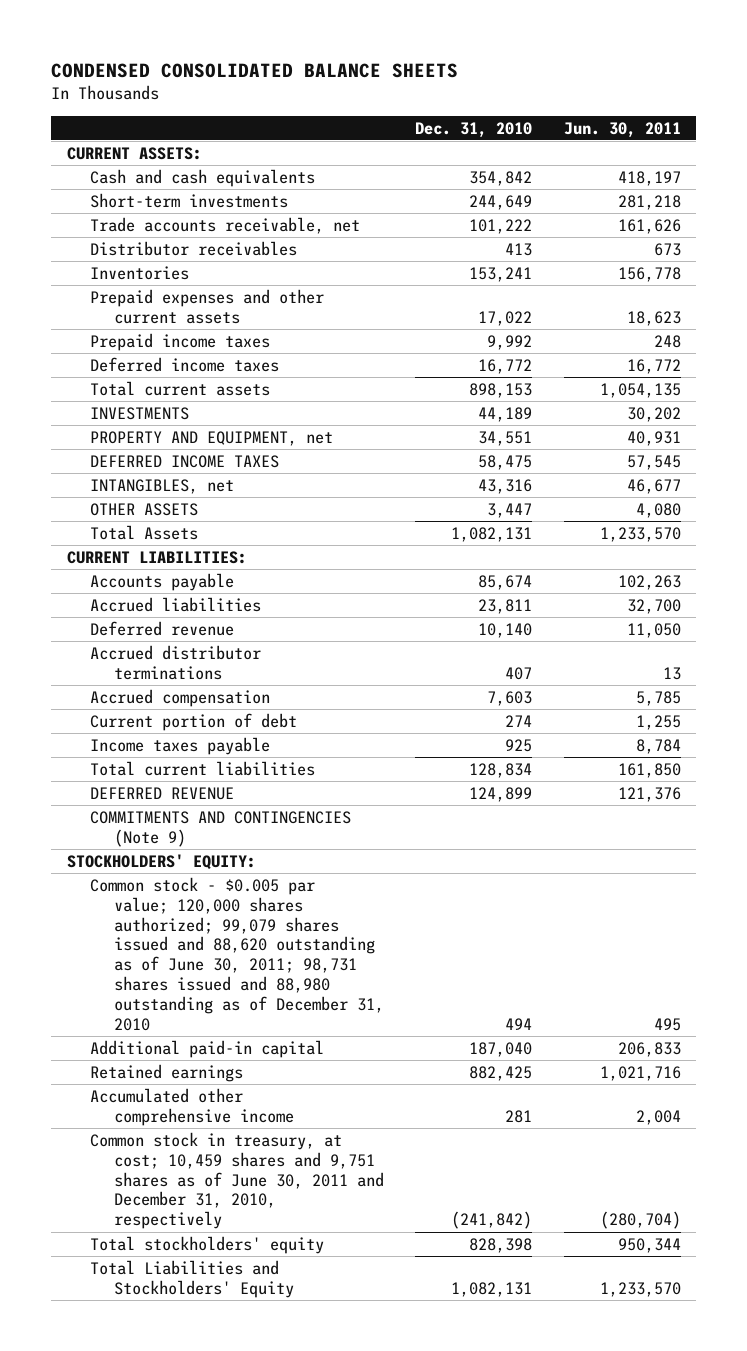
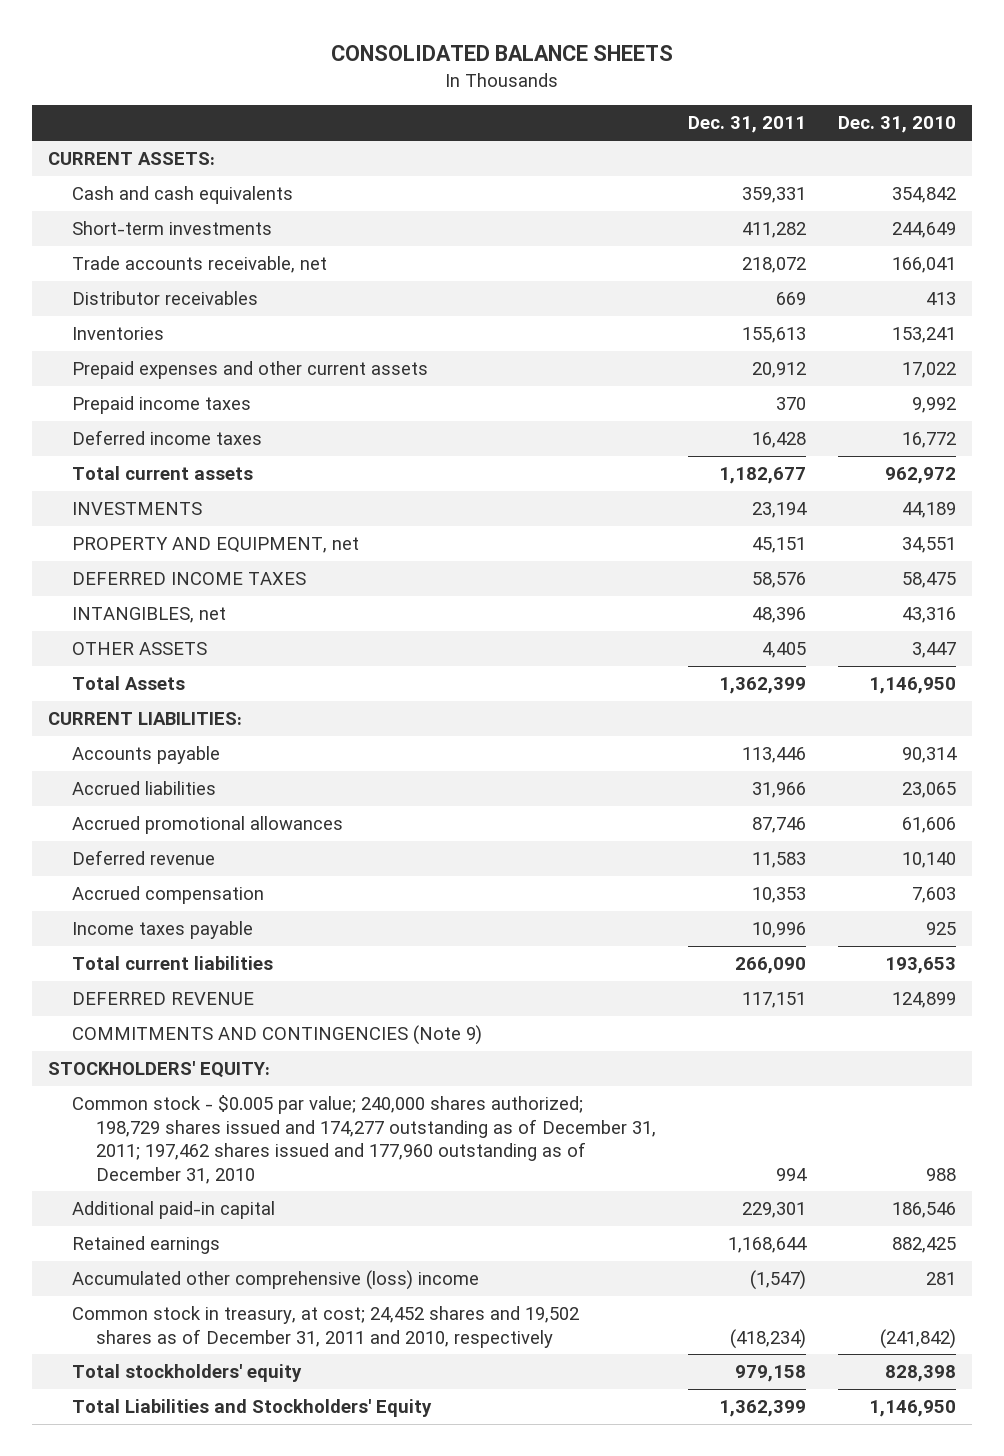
[51,62,459,78] CONDENSED CONSOLIDATED BALANCE SHEETS -> [331,45,674,62] CONSOLIDATED BALANCE SHEETS
[563,121,681,138] Jun. 30, 2011 -> none
none -> [687,116,806,134] Dec. 31, 2011
[469,218,533,234] 101,222 -> [891,257,956,274] 166,041
[469,382,533,398] 898,153 -> [884,467,956,485] 962,972
[451,526,533,542] 1,082,131 -> [868,677,956,695] 1,146,950
[478,574,533,590] 85,674 -> [901,747,957,764] 90,314
[478,598,533,614] 23,811 -> [901,782,956,799] 23,065
none -> [71,816,343,835] Accrued promotional allowances
[90,644,262,680] Accrued distributor terminations -> none
[90,712,298,731] Current portion of debt -> none
[469,762,533,778] 128,834 -> [884,957,956,975] 193,653
[90,876,384,1031] Common stock - $0.005 par value; 120,000 shares authorized; 99,079 shares issued and 88,620 outstanding as of June 30, 2011; 98,731 shares issued and 88,980 outstanding as of December 31, 2010 -> none
none -> [71,1095,656,1184] Common stock - $0.005 par value; 240,000 shares authorized; 198,729 shares issued and 174,277 outstanding as of December 31, 2011; 197,462 shares issued and 177,960 outstanding as of December 31, 2010
[469,1041,533,1057] 187,040 -> [891,1202,956,1219] 186,546
[90,1087,294,1126] Accumulated other comprehensive income -> [71,1270,479,1291] Accumulated other comprehensive (loss) income
[90,1131,384,1230] Common stock in treasury, at cost; 10,459 shares and 9,751 shares as of June 30, 2011 and December 31, 2010, respectively -> [71,1306,579,1348] Common stock in treasury, at cost; 24,452 shares and 19,502 shares as of December 31, 2011 and 2010, respectively
[451,1281,533,1297] 1,082,131 -> [868,1400,956,1418] 1,146,950

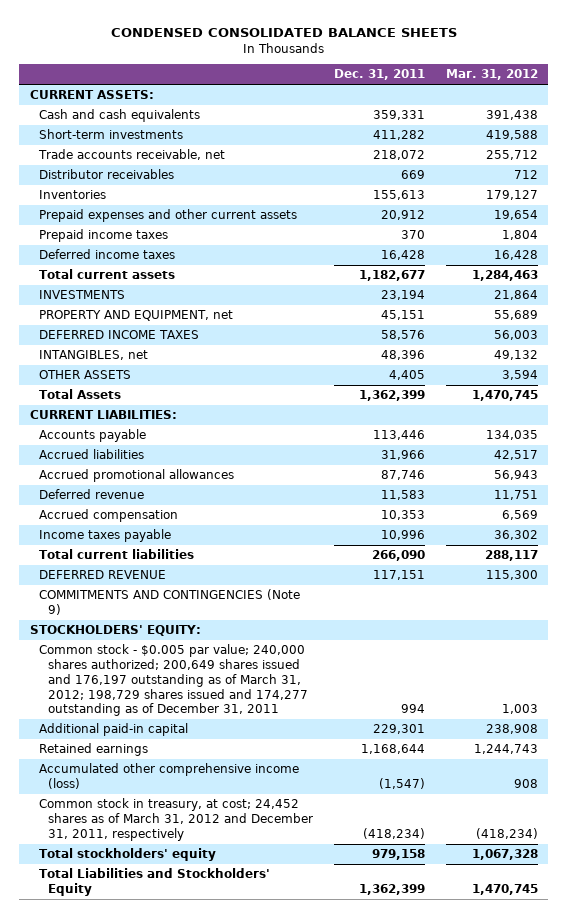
[331,45,674,62] CONSOLIDATED BALANCE SHEETS -> [110,28,457,38] CONDENSED CONSOLIDATED BALANCE SHEETS
[837,116,956,134] Dec. 31, 2010 -> none
none -> [445,69,538,81] Mar. 31, 2012
[71,1095,656,1184] Common stock - $0.005 par value; 240,000 shares authorized; 198,729 shares issued and 174,277 outstanding as of December 31, 2011; 197,462 shares issued and 177,960 outstanding as of December 31, 2010 -> [38,644,308,717] Common stock - $0.005 par value; 240,000 shares authorized; 200,649 shares issued and 176,197 outstanding as of March 31, 2012; 198,729 shares issued and 174,277 outstanding as of December 31, 2011
[71,1270,479,1291] Accumulated other comprehensive (loss) income -> [38,763,299,790] Accumulated other comprehensive income (loss)
[71,1306,579,1348] Common stock in treasury, at cost; 24,452 shares and 19,502 shares as of December 31, 2011 and 2010, respectively -> [38,798,313,841] Common stock in treasury, at cost; 24,452 shares as of March 31, 2012 and December 31, 2011, respectively

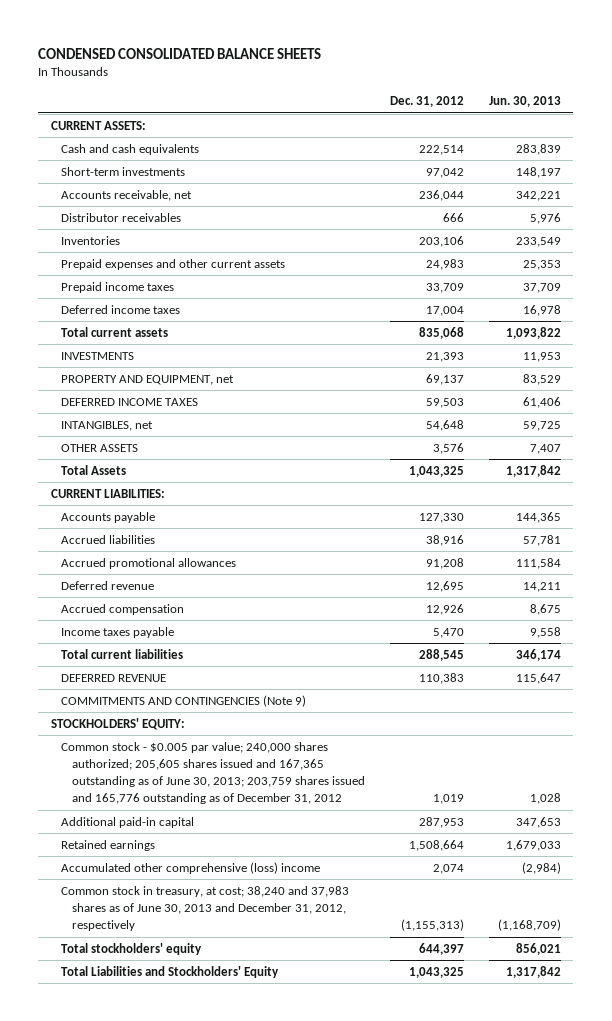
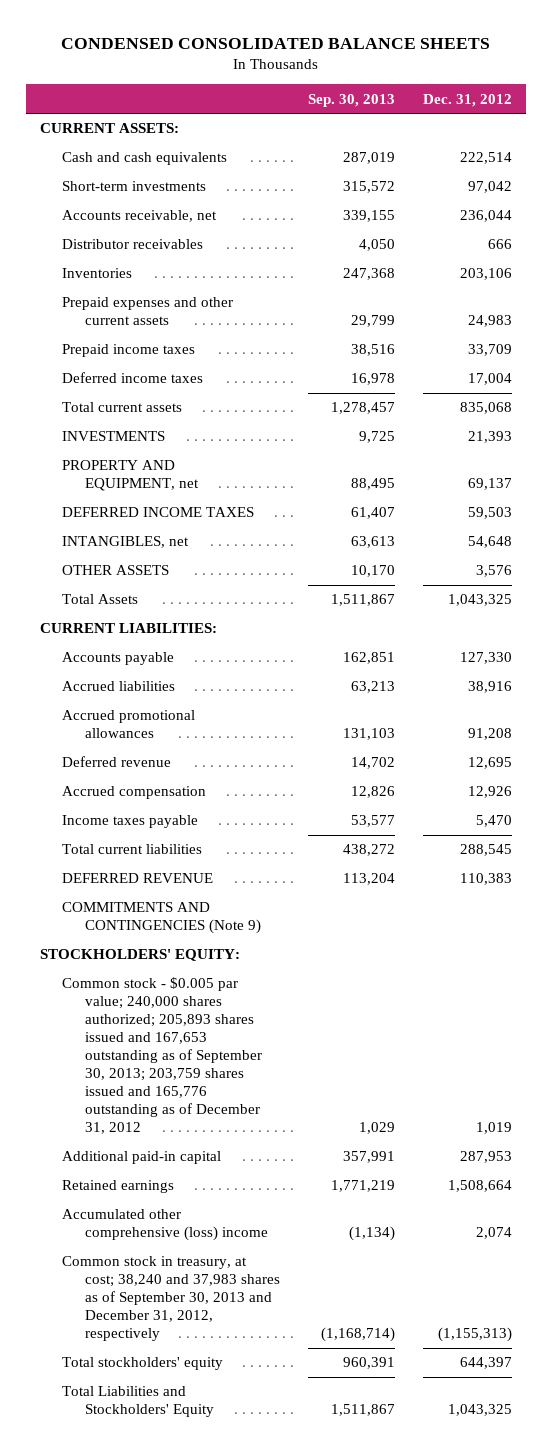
[488,96,561,108] Jun. 30, 2013 -> none
none -> [307,93,395,107] Sep. 30, 2013
[61,742,365,805] Common stock - $0.005 par value; 240,000 shares authorized; 205,605 shares issued and 167,365 outstanding as of June 30, 2013; 203,759 shares issued and 165,776 outstanding as of December 31, 2012 -> [62,977,262,1135] Common stock - $0.005 par value; 240,000 shares authorized; 205,893 shares issued and 167,653 outstanding as of September 30, 2013; 203,759 shares issued and 165,776 outstanding as of December 31, 2012
[61,886,350,932] Common stock in treasury, at cost; 38,240 and 37,983 shares as of June 30, 2013 and December 31, 2012, respectively -> [62,1256,280,1342] Common stock in treasury, at cost; 38,240 and 37,983 shares as of September 30, 2013 and December 31, 2012, respectively

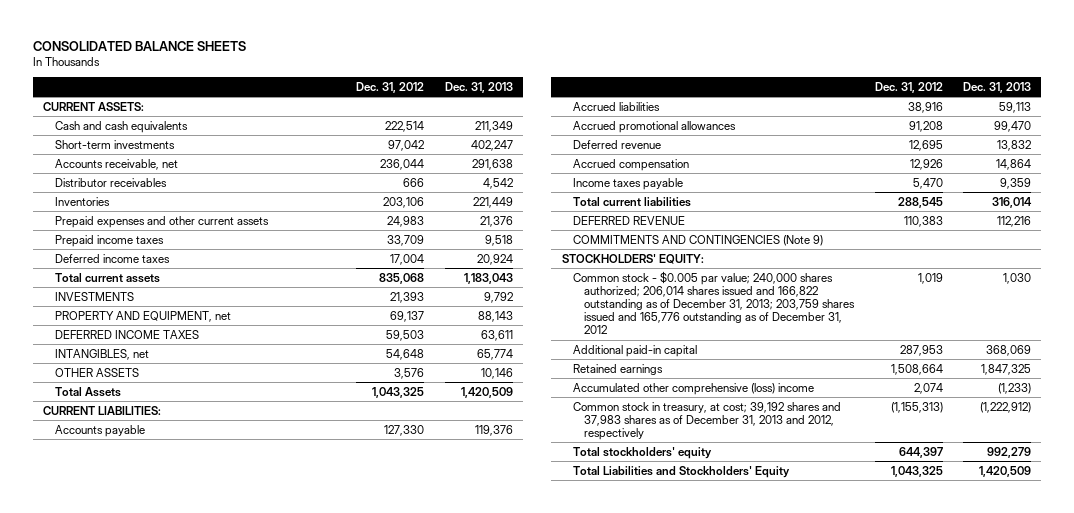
[60,38,490,50] CONDENSED CONSOLIDATED BALANCE SHEETS -> [33,40,247,51] CONSOLIDATED BALANCE SHEETS
[307,93,395,107] Sep. 30, 2013 -> none
none -> [444,81,513,93] Dec. 31, 2013
[62,977,262,1135] Common stock - $0.005 par value; 240,000 shares authorized; 205,893 shares issued and 167,653 outstanding as of September 30, 2013; 203,759 shares issued and 165,776 outstanding as of December 31, 2012 -> [572,270,856,335] Common stock - $0.005 par value; 240,000 shares authorized; 206,014 shares issued and 166,822 outstanding as of December 31, 2013; 203,759 shares issued and 165,776 outstanding as of December 31, 2012
[62,1256,280,1342] Common stock in treasury, at cost; 38,240 and 37,983 shares as of September 30, 2013 and December 31, 2012, respectively -> [572,401,841,441] Common stock in treasury, at cost; 39,192 shares and 37,983 shares as of December 31, 2013 and 2012, respectively

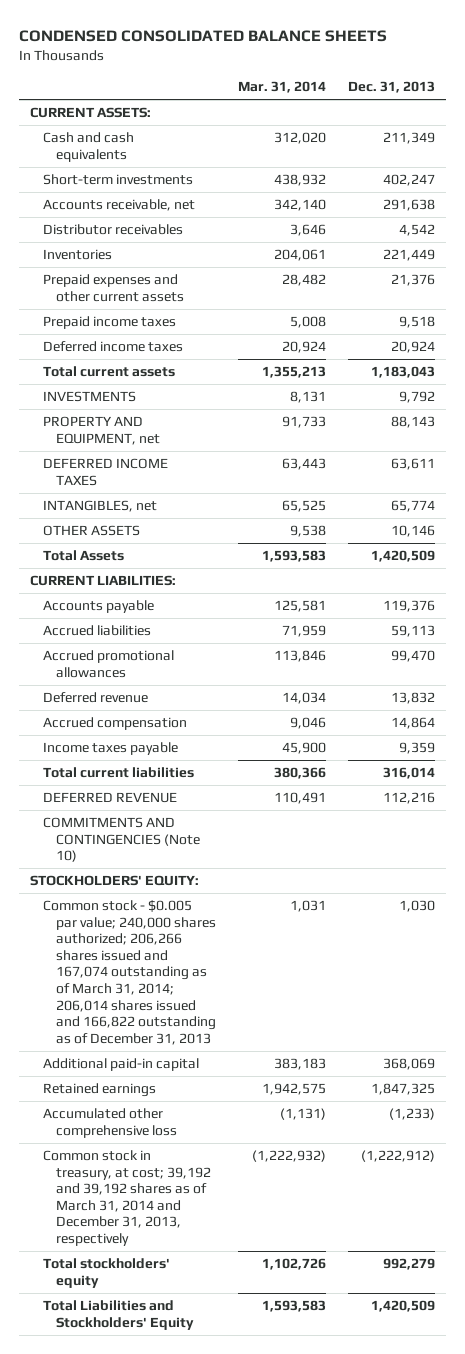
[33,40,247,51] CONSOLIDATED BALANCE SHEETS -> [19,30,388,43] CONDENSED CONSOLIDATED BALANCE SHEETS
[356,81,425,93] Dec. 31, 2012 -> none
none -> [237,81,326,94] Mar. 31, 2014
[572,234,823,246] COMMITMENTS AND CONTINGENCIES (Note 9) -> [43,817,200,863] COMMITMENTS AND CONTINGENCIES (Note 10)
[572,270,856,335] Common stock - $0.005 par value; 240,000 shares authorized; 206,014 shares issued and 166,822 outstanding as of December 31, 2013; 203,759 shares issued and 165,776 outstanding as of December 31, 2012 -> [43,900,216,1045] Common stock - $0.005 par value; 240,000 shares authorized; 206,266 shares issued and 167,074 outstanding as of March 31, 2014; 206,014 shares issued and 166,822 outstanding as of December 31, 2013
[572,382,814,395] Accumulated other comprehensive (loss) income -> [43,1108,177,1138] Accumulated other comprehensive loss
[572,401,841,441] Common stock in treasury, at cost; 39,192 shares and 37,983 shares as of December 31, 2013 and 2012, respectively -> [43,1150,211,1247] Common stock in treasury, at cost; 39,192 and 39,192 shares as of March 31, 2014 and December 31, 2013, respectively

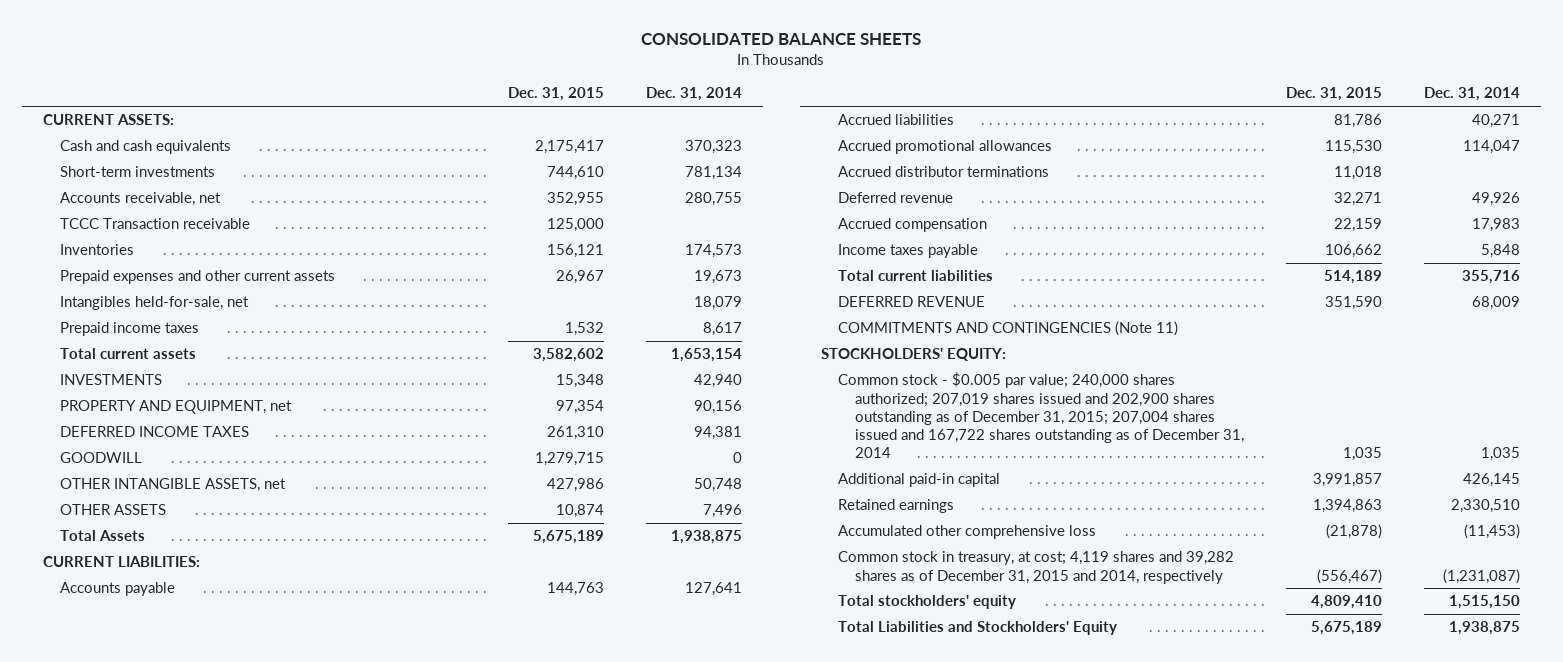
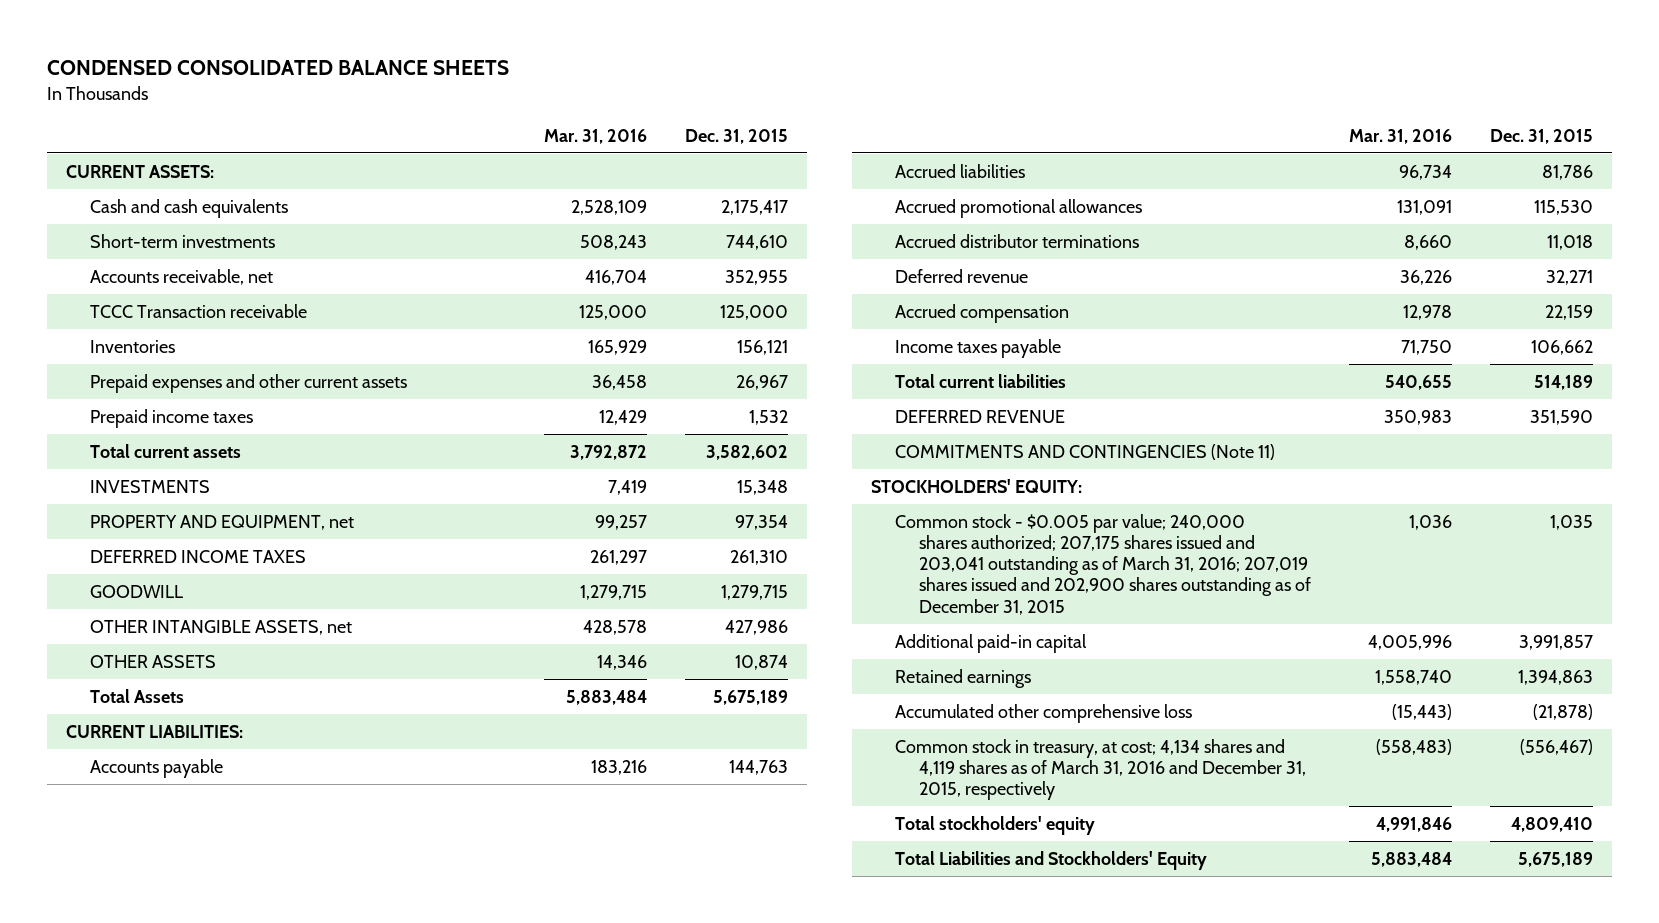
[641,33,922,46] CONSOLIDATED BALANCE SHEETS -> [47,60,510,76] CONDENSED CONSOLIDATED BALANCE SHEETS
[645,87,742,102] Dec. 31, 2014 -> none
none -> [543,128,647,144] Mar. 31, 2016
[60,296,250,311] Intangibles held-for-sale, net -> none
[838,372,1245,459] Common stock - $0.005 par value; 240,000 shares authorized; 207,019 shares issued and 202,900 shares outstanding as of December 31, 2015; 207,004 shares issued and 167,722 shares outstanding as of December 31, 2014 -> [895,513,1312,615] Common stock - $0.005 par value; 240,000 shares authorized; 207,175 shares issued and 203,041 outstanding as of March 31, 2016; 207,019 shares issued and 202,900 shares outstanding as of December 31, 2015
[838,551,1235,584] Common stock in treasury, at cost; 4,119 shares and 39,282 shares as of December 31, 2015 and 2014, respectively -> [895,738,1307,801] Common stock in treasury, at cost; 4,134 shares and 4,119 shares as of March 31, 2016 and December 31, 2015, respectively

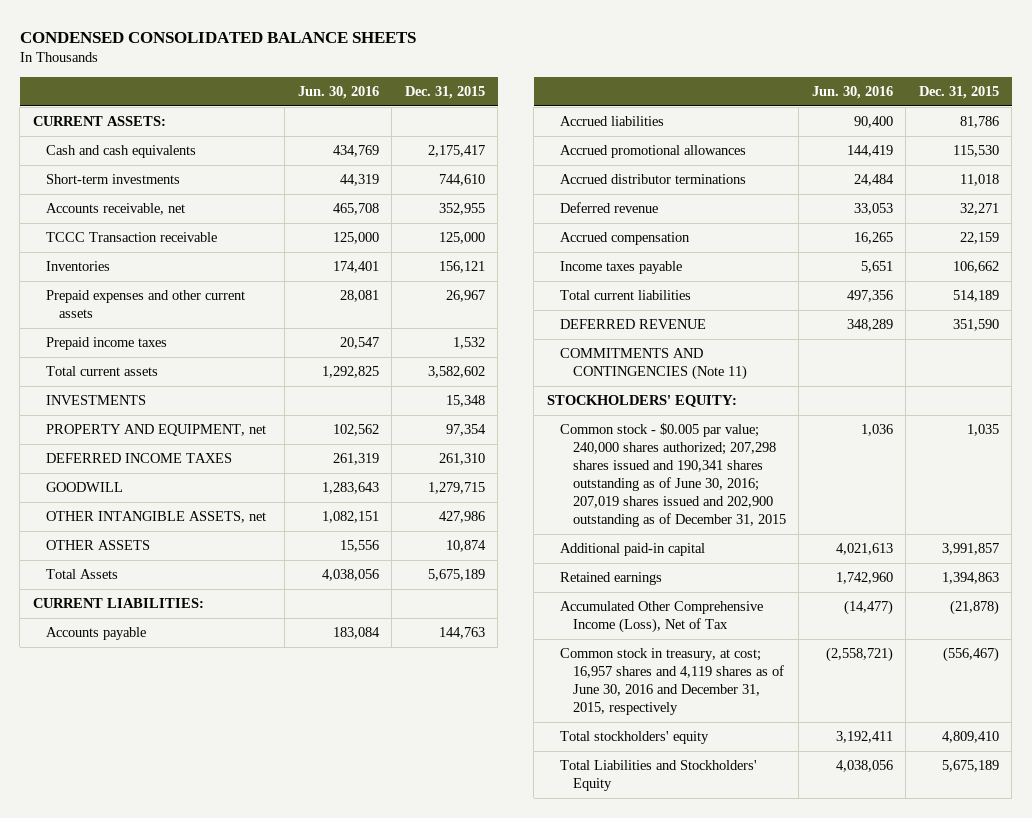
[543,128,647,144] Mar. 31, 2016 -> none
none -> [297,86,379,100] Jun. 30, 2016
[895,513,1312,615] Common stock - $0.005 par value; 240,000 shares authorized; 207,175 shares issued and 203,041 outstanding as of March 31, 2016; 207,019 shares issued and 202,900 shares outstanding as of December 31, 2015 -> [559,423,786,528] Common stock - $0.005 par value; 240,000 shares authorized; 207,298 shares issued and 190,341 shares outstanding as of June 30, 2016; 207,019 shares issued and 202,900 outstanding as of December 31, 2015
[895,703,1193,723] Accumulated other comprehensive loss -> [559,601,763,634] Accumulated Other Comprehensive Income (Loss), Net of Tax
[895,738,1307,801] Common stock in treasury, at cost; 4,134 shares and 4,119 shares as of March 31, 2016 and December 31, 2015, respectively -> [559,648,784,716] Common stock in treasury, at cost; 16,957 shares and 4,119 shares as of June 30, 2016 and December 31, 2015, respectively

